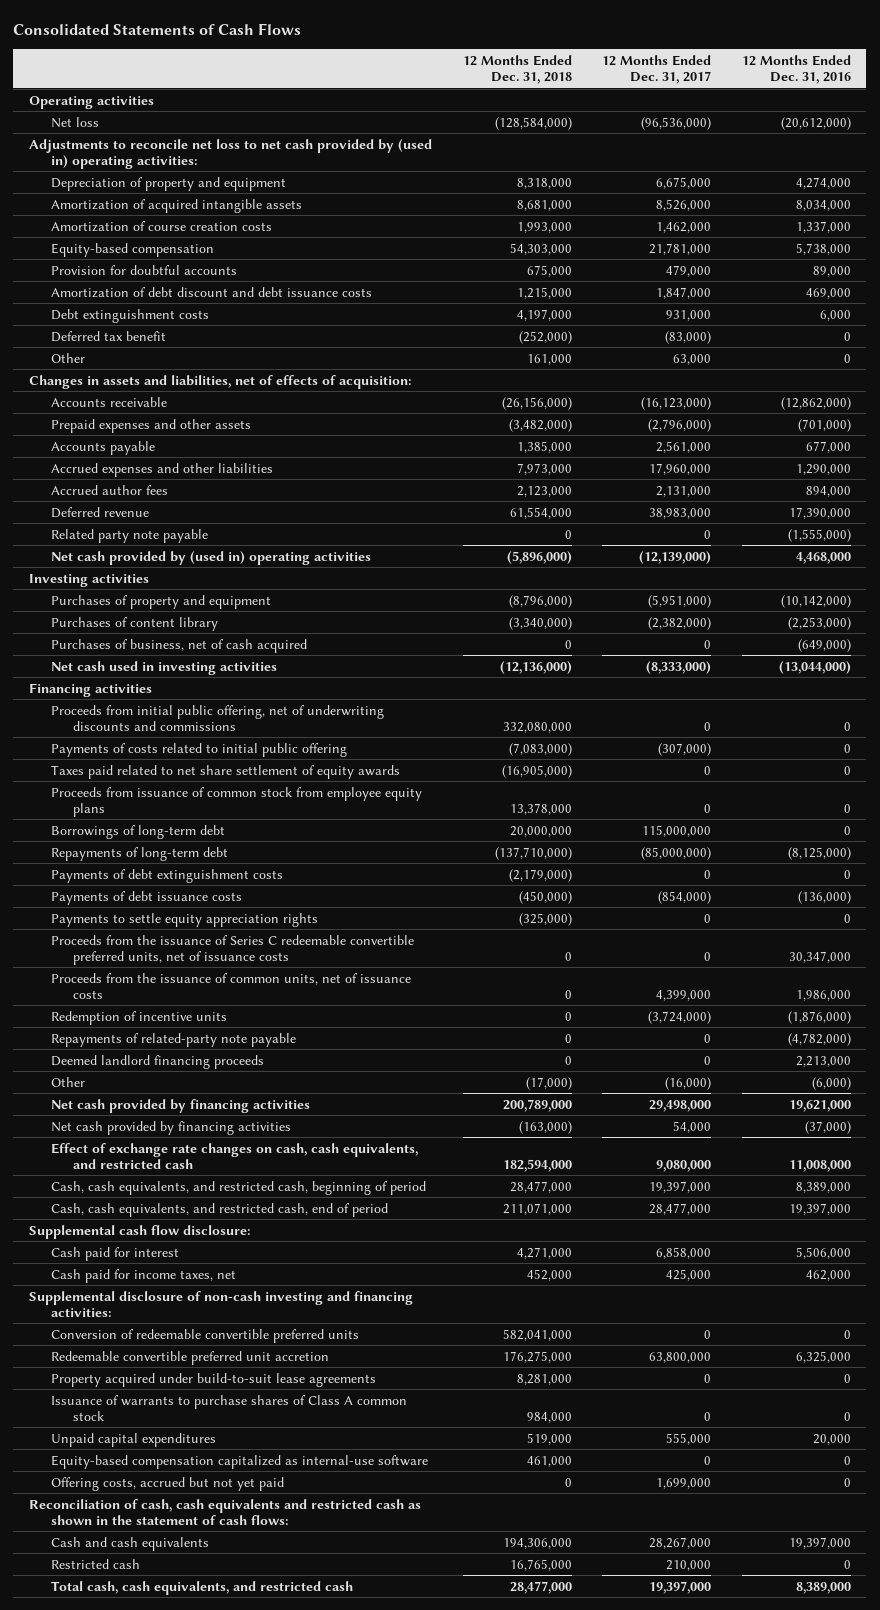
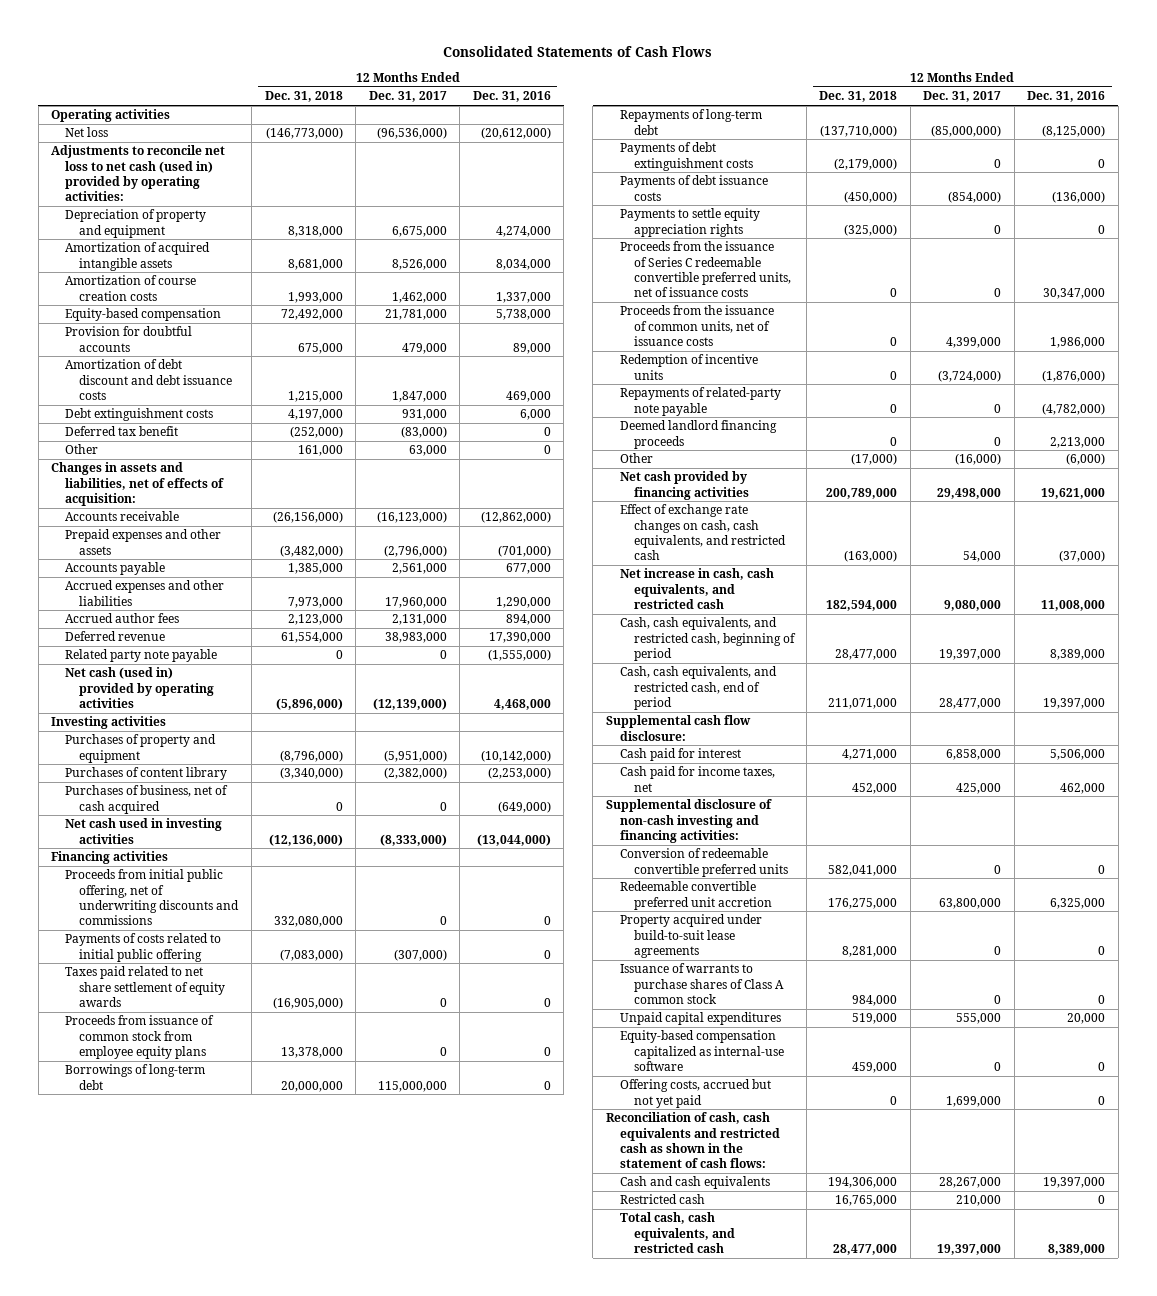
[494,116,572,130] (128,584,000) -> [265,127,343,140] (146,773,000)
[28,138,432,169] Adjustments to reconcile net loss to net cash provided by (used in) operating activities: -> [51,145,226,201] Adjustments to reconcile net loss to net cash (used in) provided by operating activities:
[509,242,572,255] 54,303,000 -> [280,309,343,321] 72,492,000
[50,550,371,565] Net cash provided by (used in) operating activities -> [65,667,215,708] Net cash (used in) provided by operating activities
[50,1120,291,1135] Net cash provided by financing activities -> [619,504,786,560] Effect of exchange rate changes on cash, cash equivalents, and restricted cash
[50,1142,418,1169] Effect of exchange rate changes on cash, cash equivalents, and restricted cash -> [619,568,774,609] Net increase in cash, cash equivalents, and restricted cash
[526,1455,572,1467] 461,000 -> [852,1061,898,1073] 459,000

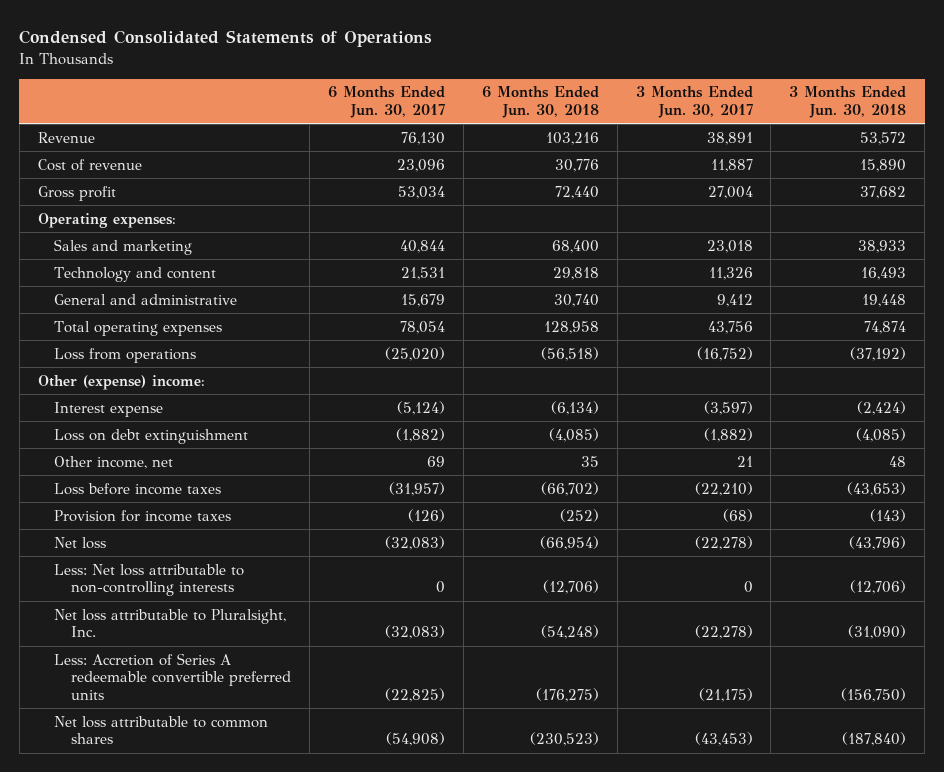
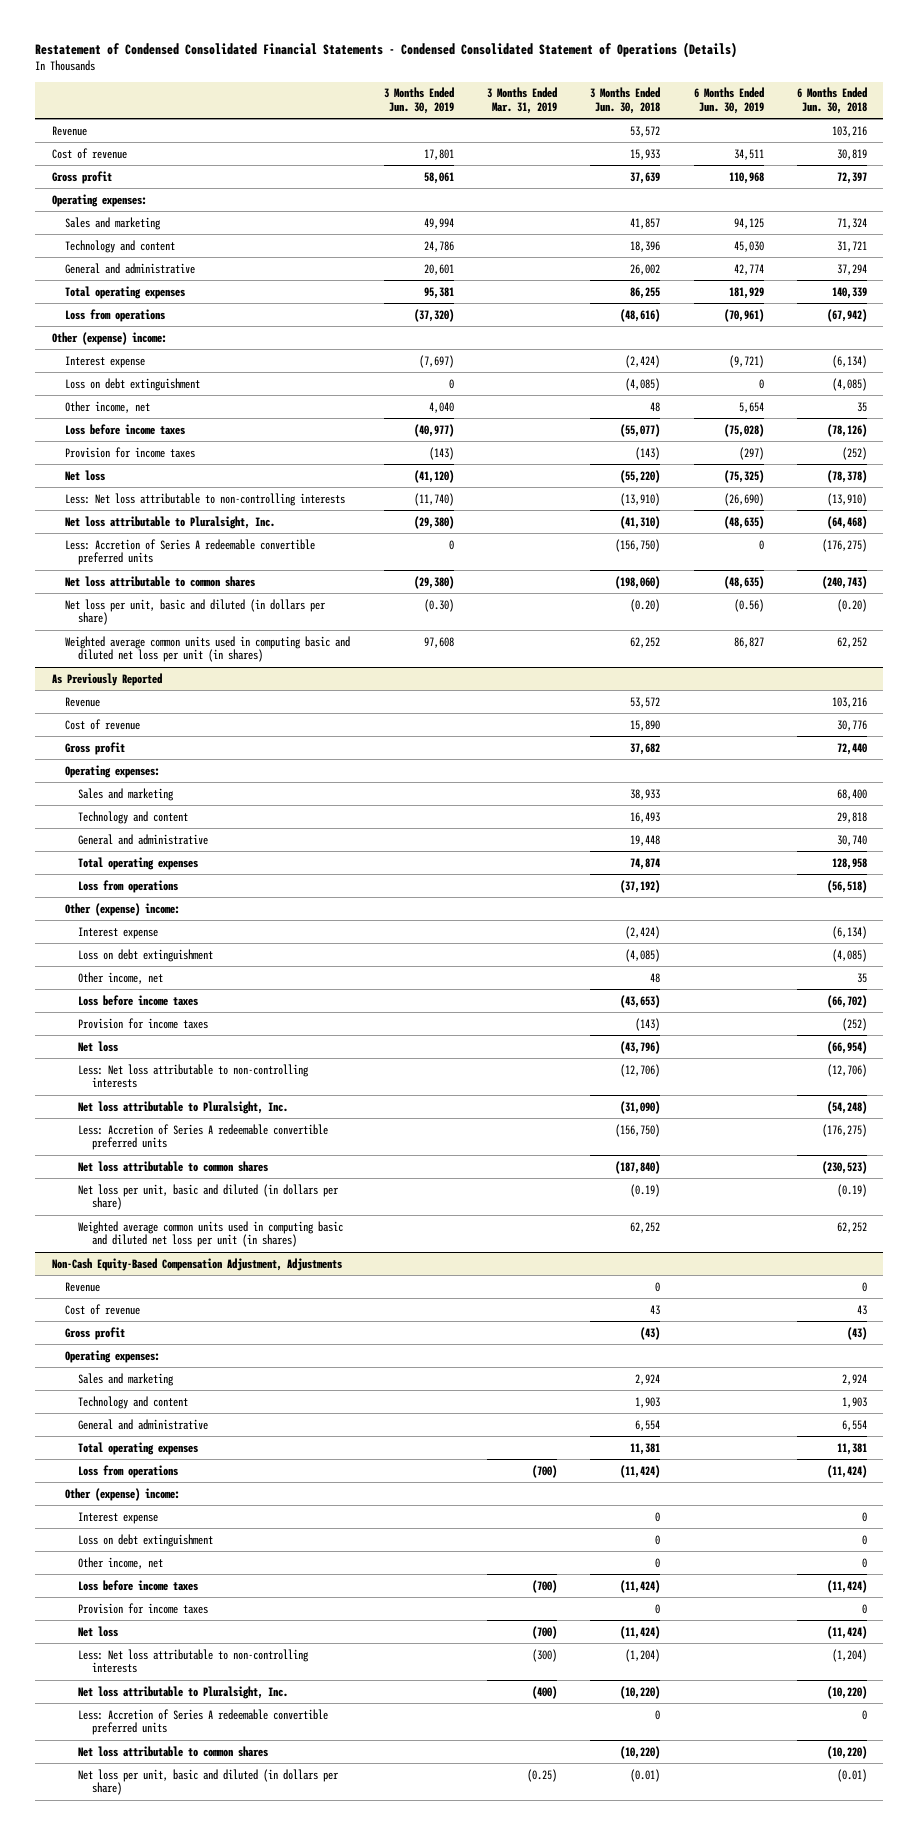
[19,29,433,47] Condensed Consolidated Statements of Operations -> [35,41,738,58] Restatement of Condensed Consolidated Financial Statements - Condensed Consolidated Statement of Operations (Details)
[328,86,446,119] 6 Months Ended Jun. 30, 2017 -> none
[635,86,753,119] 3 Months Ended Jun. 30, 2017 -> none
none -> [383,87,454,115] 3 Months Ended Jun. 30, 2019
none -> [486,87,557,115] 3 Months Ended Mar. 31, 2019
none -> [693,87,764,115] 6 Months Ended Jun. 30, 2019
none -> [52,147,128,159] Cost of revenue
none -> [52,170,113,184] Gross profit
none -> [52,193,148,207] Operating expenses:
none -> [65,216,162,230] Sales and marketing
none -> [65,239,176,253] Technology and content
none -> [65,262,196,274] General and administrative
none -> [65,285,186,299] Total operating expenses
none -> [65,308,166,322] Loss from operations
none -> [52,331,168,345] Other (expense) income:
none -> [65,355,146,368] Interest expense
none -> [65,377,201,391] Loss on debt extinguishment
none -> [65,400,151,413] Other income, net
none -> [65,423,186,435] Loss before income taxes
none -> [65,446,196,458] Provision for income taxes
none -> [65,469,106,481] Net loss
none -> [65,492,346,506] Less: Net loss attributable to non-controlling interests
none -> [65,515,276,529] Net loss attributable to Pluralsight, Inc.
none -> [65,538,316,566] Less: Accretion of Series A redeemable convertible preferred units
none -> [65,575,256,587] Net loss attributable to common shares
none -> [65,598,327,626] Net loss per unit, basic and diluted (in dollars per share)
none -> [65,635,351,663] Weighted average common units used in computing basic and diluted net loss per unit (in shares)
none -> [52,672,163,686] As Previously Reported
none -> [65,696,101,707] Revenue
none -> [78,1183,340,1211] Net loss per unit, basic and diluted (in dollars per share)
none -> [78,1220,344,1248] Weighted average common units used in computing basic and diluted net loss per unit (in shares)
none -> [52,1257,343,1271] Non-Cash Equity-Based Compensation Adjustment, Adjustments
none -> [65,1281,101,1292] Revenue
none -> [65,1303,141,1315] Cost of revenue
none -> [65,1326,126,1340] Gross profit
none -> [65,1349,161,1363] Operating expenses:
none -> [78,1372,175,1386] Sales and marketing
none -> [78,1395,189,1409] Technology and content
none -> [78,1418,209,1430] General and administrative
none -> [78,1441,199,1455] Total operating expenses
none -> [78,1464,179,1478] Loss from operations
none -> [65,1487,181,1501] Other (expense) income:
none -> [78,1511,159,1524] Interest expense
none -> [78,1533,214,1547] Loss on debt extinguishment
none -> [78,1556,164,1569] Other income, net
none -> [78,1579,199,1591] Loss before income taxes
none -> [78,1602,209,1614] Provision for income taxes
none -> [78,1625,119,1637] Net loss
none -> [78,1648,310,1674] Less: Net loss attributable to non-controlling interests
none -> [78,1685,289,1699] Net loss attributable to Pluralsight, Inc.
none -> [78,1708,329,1736] Less: Accretion of Series A redeemable convertible preferred units
none -> [78,1745,269,1757] Net loss attributable to common shares
none -> [78,1768,340,1796] Net loss per unit, basic and diluted (in dollars per share)

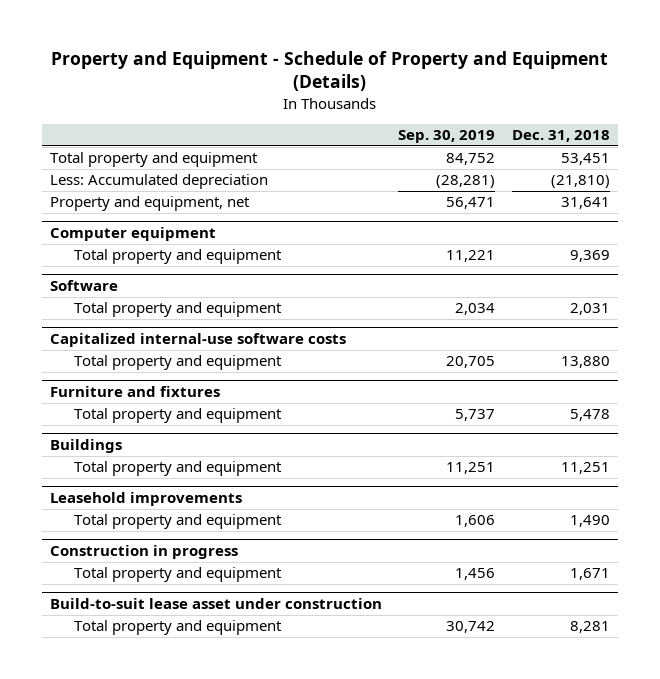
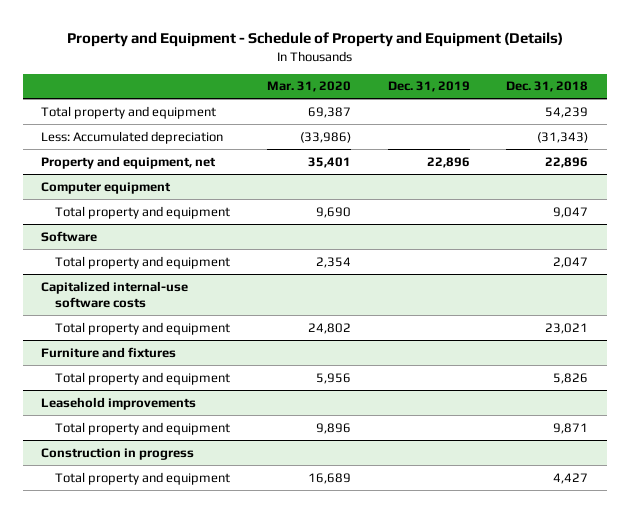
[398,129,496,143] Sep. 30, 2019 -> none
none -> [266,81,351,93] Mar. 31, 2020
none -> [387,81,470,93] Dec. 31, 2019
[560,153,610,166] 53,451 -> [545,106,589,118] 54,239
[550,175,610,189] (21,810) -> [537,131,589,143] (31,343)
[560,197,610,210] 31,641 -> [545,156,589,168] 22,896
[569,250,610,263] 9,369 -> [553,206,589,218] 9,047
[569,303,610,316] 2,031 -> [553,256,589,268] 2,047
[560,356,610,369] 13,880 -> [545,322,589,334] 23,021
[49,439,122,454] Buildings -> none
[73,461,282,477] Total property and equipment -> none
[569,409,610,422] 5,478 -> [553,372,589,384] 5,826
[569,515,610,528] 1,490 -> [553,422,589,434] 9,871
[49,598,382,610] Build-to-suit lease asset under construction -> none
[73,620,282,636] Total property and equipment -> none
[569,568,610,581] 1,671 -> [553,472,589,484] 4,427

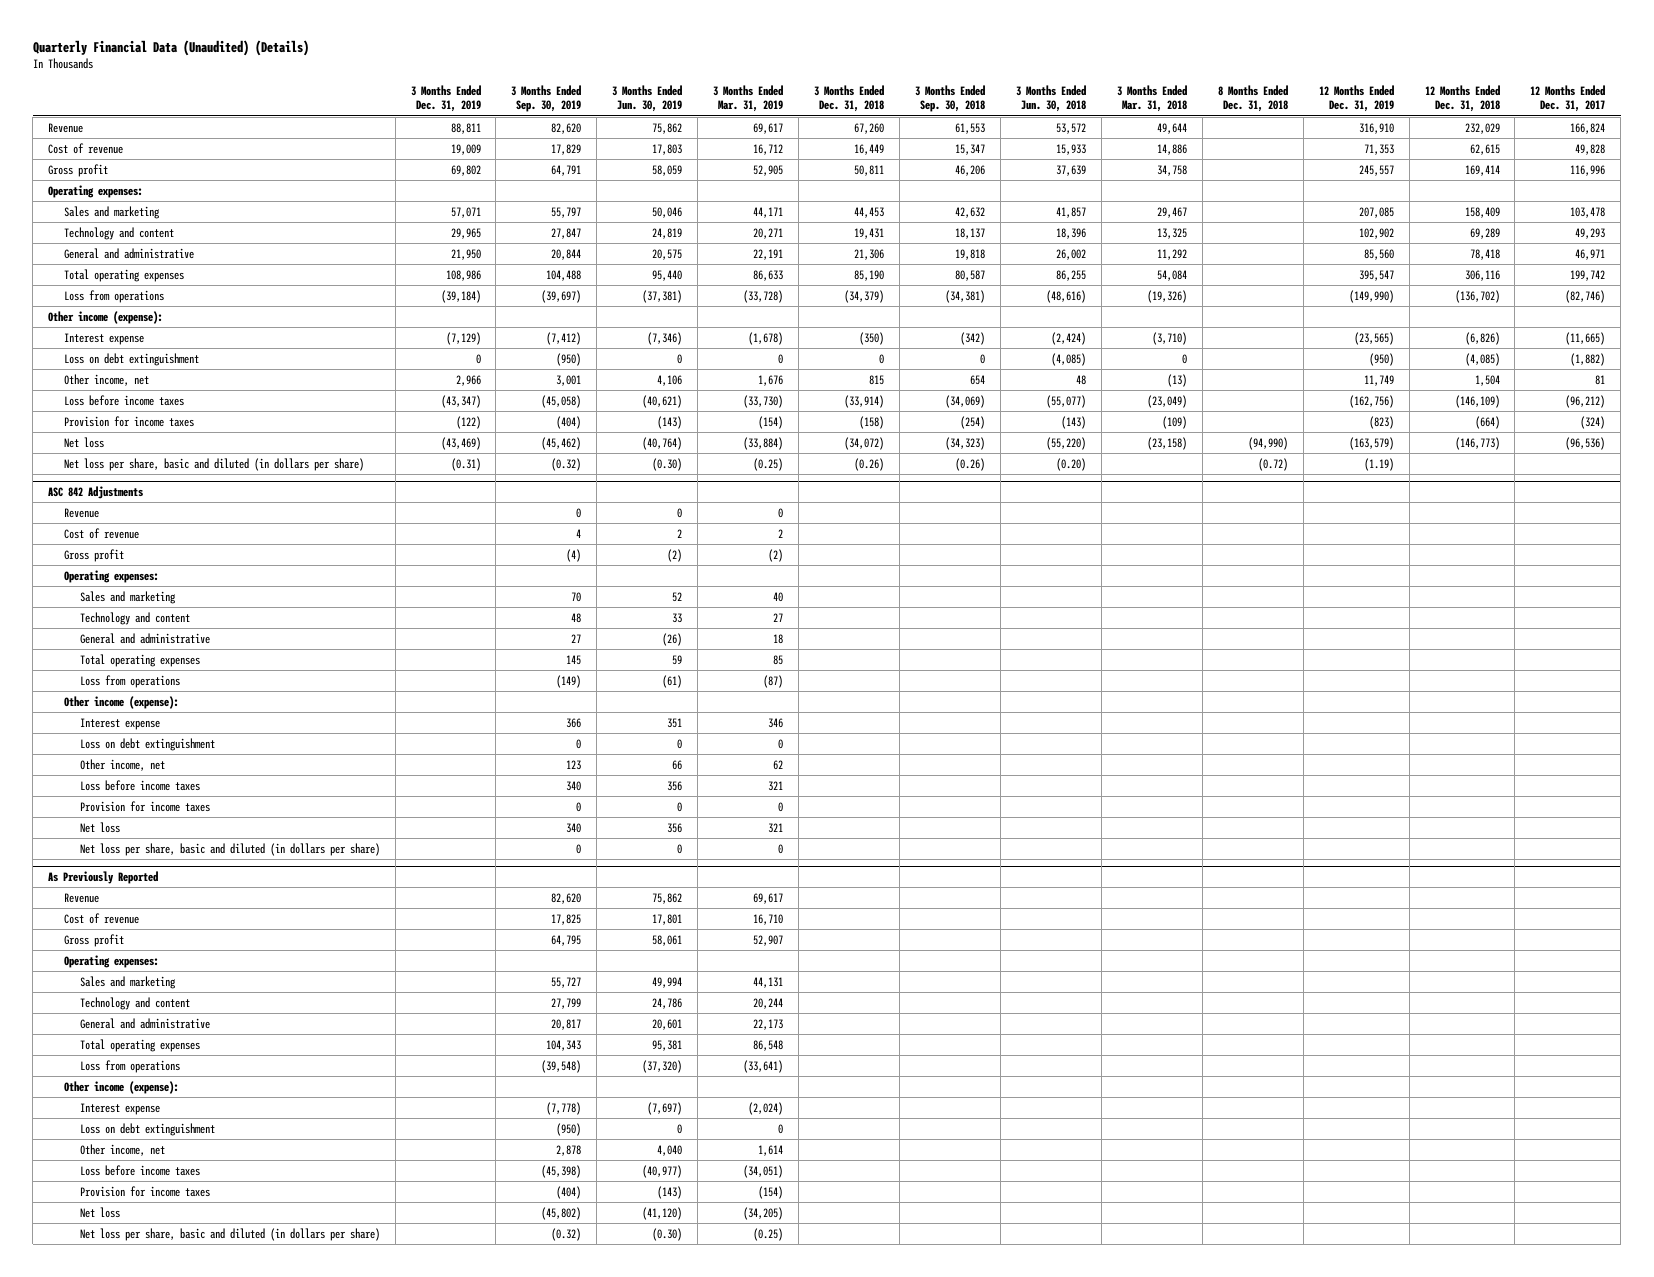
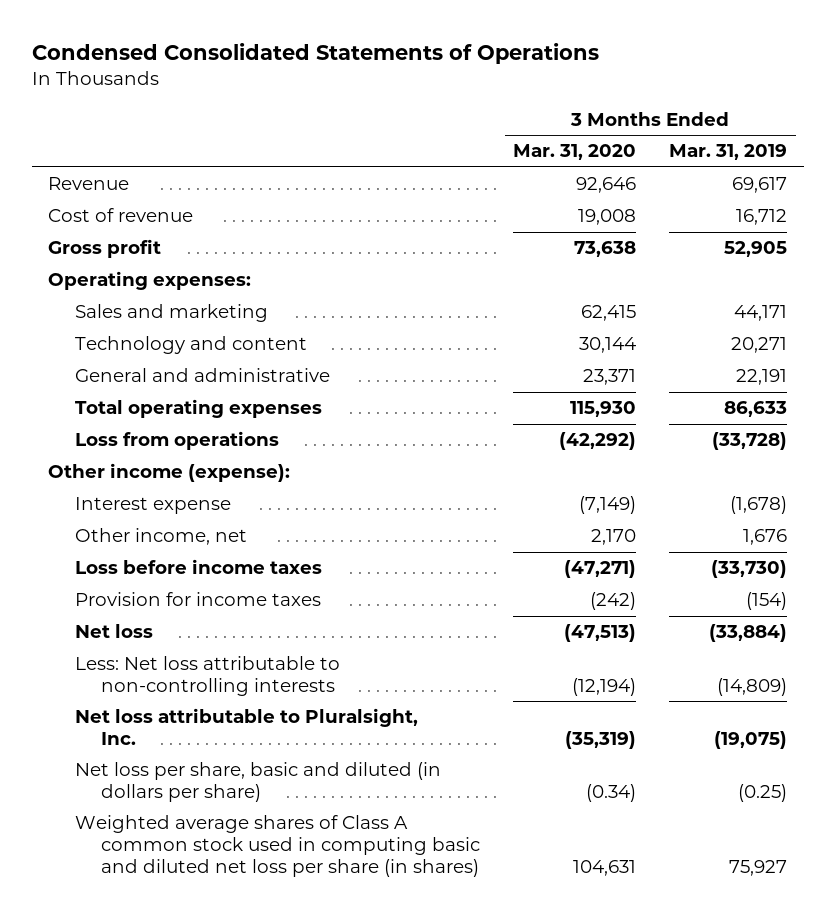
[32,39,309,56] Quarterly Financial Data (Unaudited) (Details) -> [31,43,599,65] Condensed Consolidated Statements of Operations
[410,85,481,113] 3 Months Ended Dec. 31, 2019 -> none
[511,85,582,113] 3 Months Ended Sep. 30, 2019 -> none
[612,85,683,113] 3 Months Ended Jun. 30, 2019 -> none
[814,85,885,113] 3 Months Ended Dec. 31, 2018 -> none
[915,85,986,113] 3 Months Ended Sep. 30, 2018 -> none
[1015,85,1086,113] 3 Months Ended Jun. 30, 2018 -> none
[1116,85,1187,113] 3 Months Ended Mar. 31, 2018 -> none
[1217,85,1288,113] 8 Months Ended Dec. 31, 2018 -> none
[1318,85,1394,113] 12 Months Ended Dec. 31, 2019 -> none
[1424,85,1500,113] 12 Months Ended Dec. 31, 2018 -> none
[1530,85,1606,113] 12 Months Ended Dec. 31, 2017 -> none
none -> [513,144,637,161] Mar. 31, 2020
[63,352,199,366] Loss on debt extinguishment -> none
[63,457,364,471] Net loss per share, basic and diluted (in dollars per share) -> none
[48,485,144,499] ASC 842 Adjustments -> none
[63,507,99,518] Revenue -> none
[63,527,139,539] Cost of revenue -> none
[63,548,124,562] Gross profit -> none
[63,569,159,583] Operating expenses: -> none
[79,590,176,604] Sales and marketing -> none
[79,611,190,625] Technology and content -> none
[79,632,210,644] General and administrative -> none
[79,653,200,667] Total operating expenses -> none
[79,674,180,688] Loss from operations -> none
[63,695,179,709] Other income (expense): -> none
[79,717,160,730] Interest expense -> none
[79,737,215,751] Loss on debt extinguishment -> none
[79,758,165,771] Other income, net -> none
[79,779,200,791] Loss before income taxes -> none
[79,800,210,812] Provision for income taxes -> none
[79,821,120,833] Net loss -> none
[79,842,380,856] Net loss per share, basic and diluted (in dollars per share) -> none
[48,870,159,884] As Previously Reported -> none
[63,892,99,903] Revenue -> none
[63,912,139,924] Cost of revenue -> none
[63,933,124,947] Gross profit -> none
[63,954,159,968] Operating expenses: -> none
[79,975,176,989] Sales and marketing -> none
[79,996,190,1010] Technology and content -> none
[79,1017,210,1029] General and administrative -> none
[79,1038,200,1052] Total operating expenses -> none
[79,1059,180,1073] Loss from operations -> none
[63,1080,179,1094] Other income (expense): -> none
[79,1102,160,1115] Interest expense -> none
[79,1122,215,1136] Loss on debt extinguishment -> none
[79,1143,165,1156] Other income, net -> none
[79,1164,200,1176] Loss before income taxes -> none
[79,1185,210,1197] Provision for income taxes -> none
[79,1206,120,1218] Net loss -> none
none -> [74,656,340,696] Less: Net loss attributable to non-controlling interests
none -> [74,708,418,745] Net loss attributable to Pluralsight, Inc.
none -> [74,815,481,877] Weighted average shares of Class A common stock used in computing basic and diluted net loss per share (in shares)

